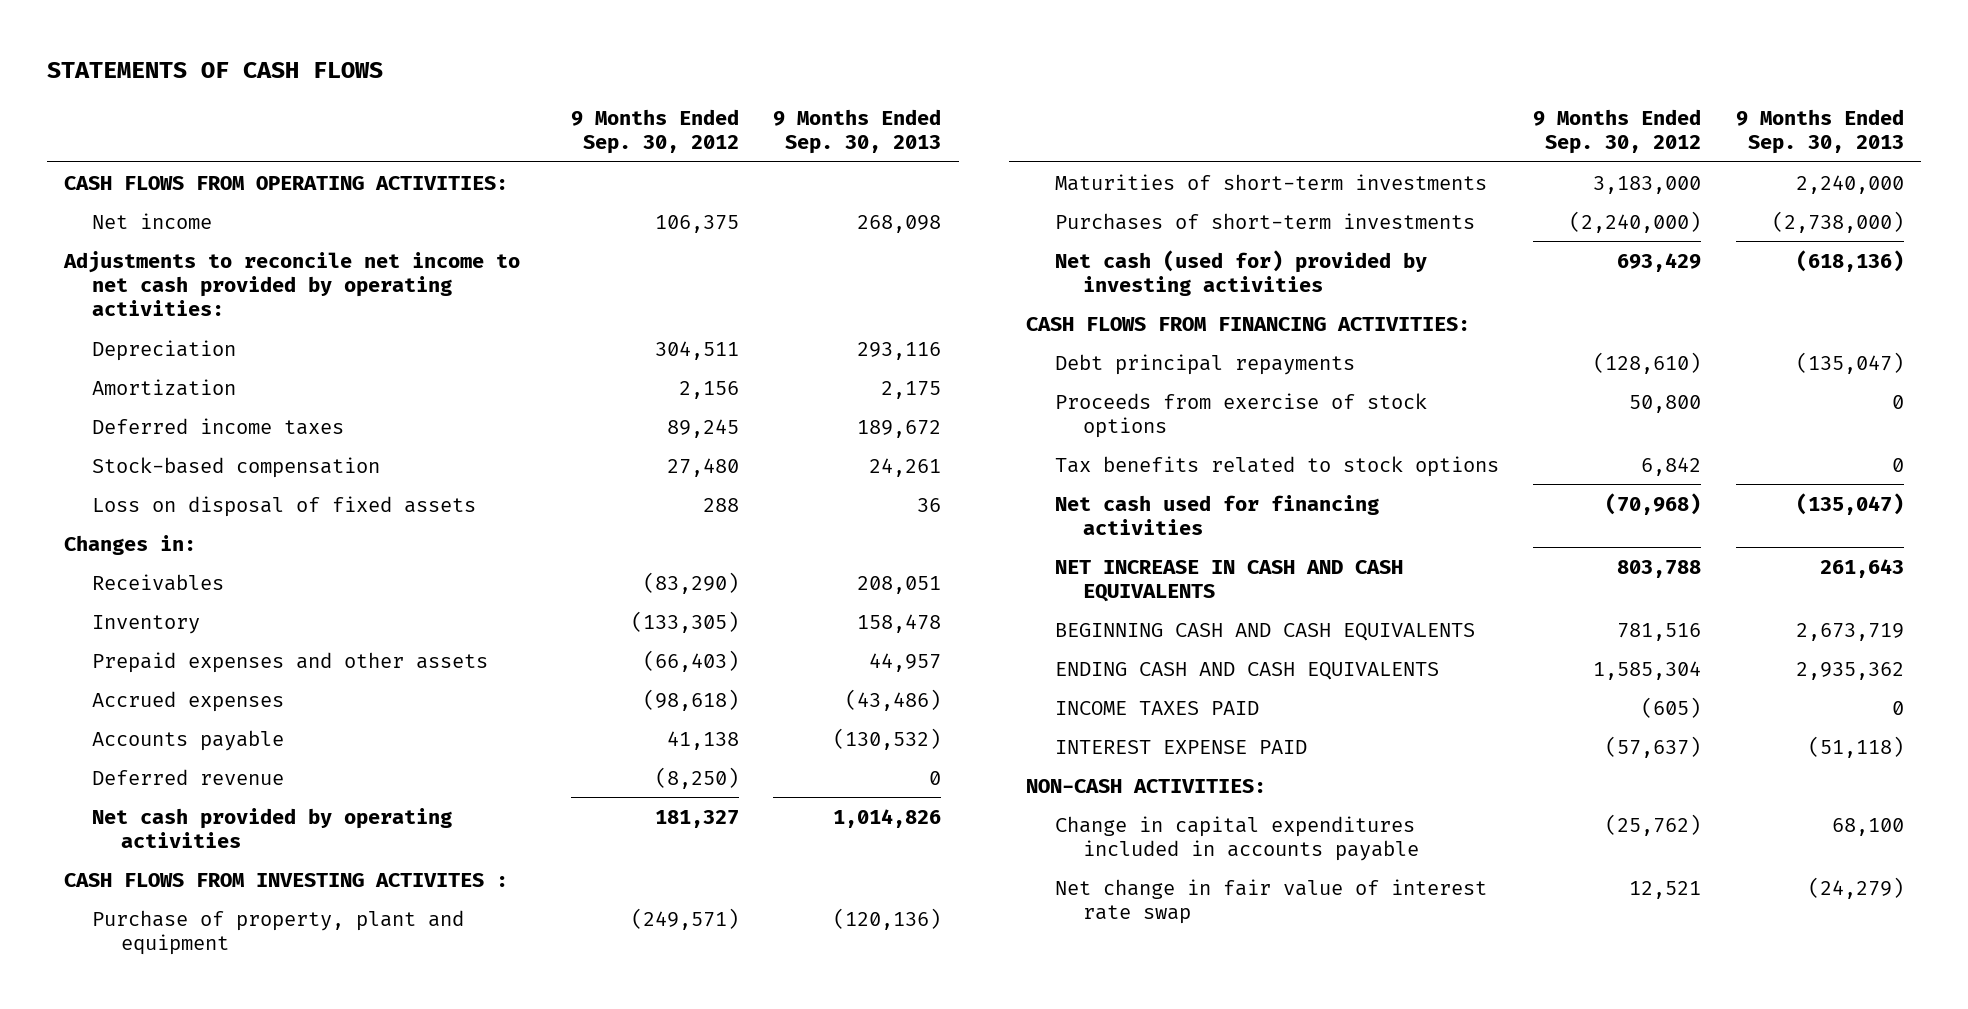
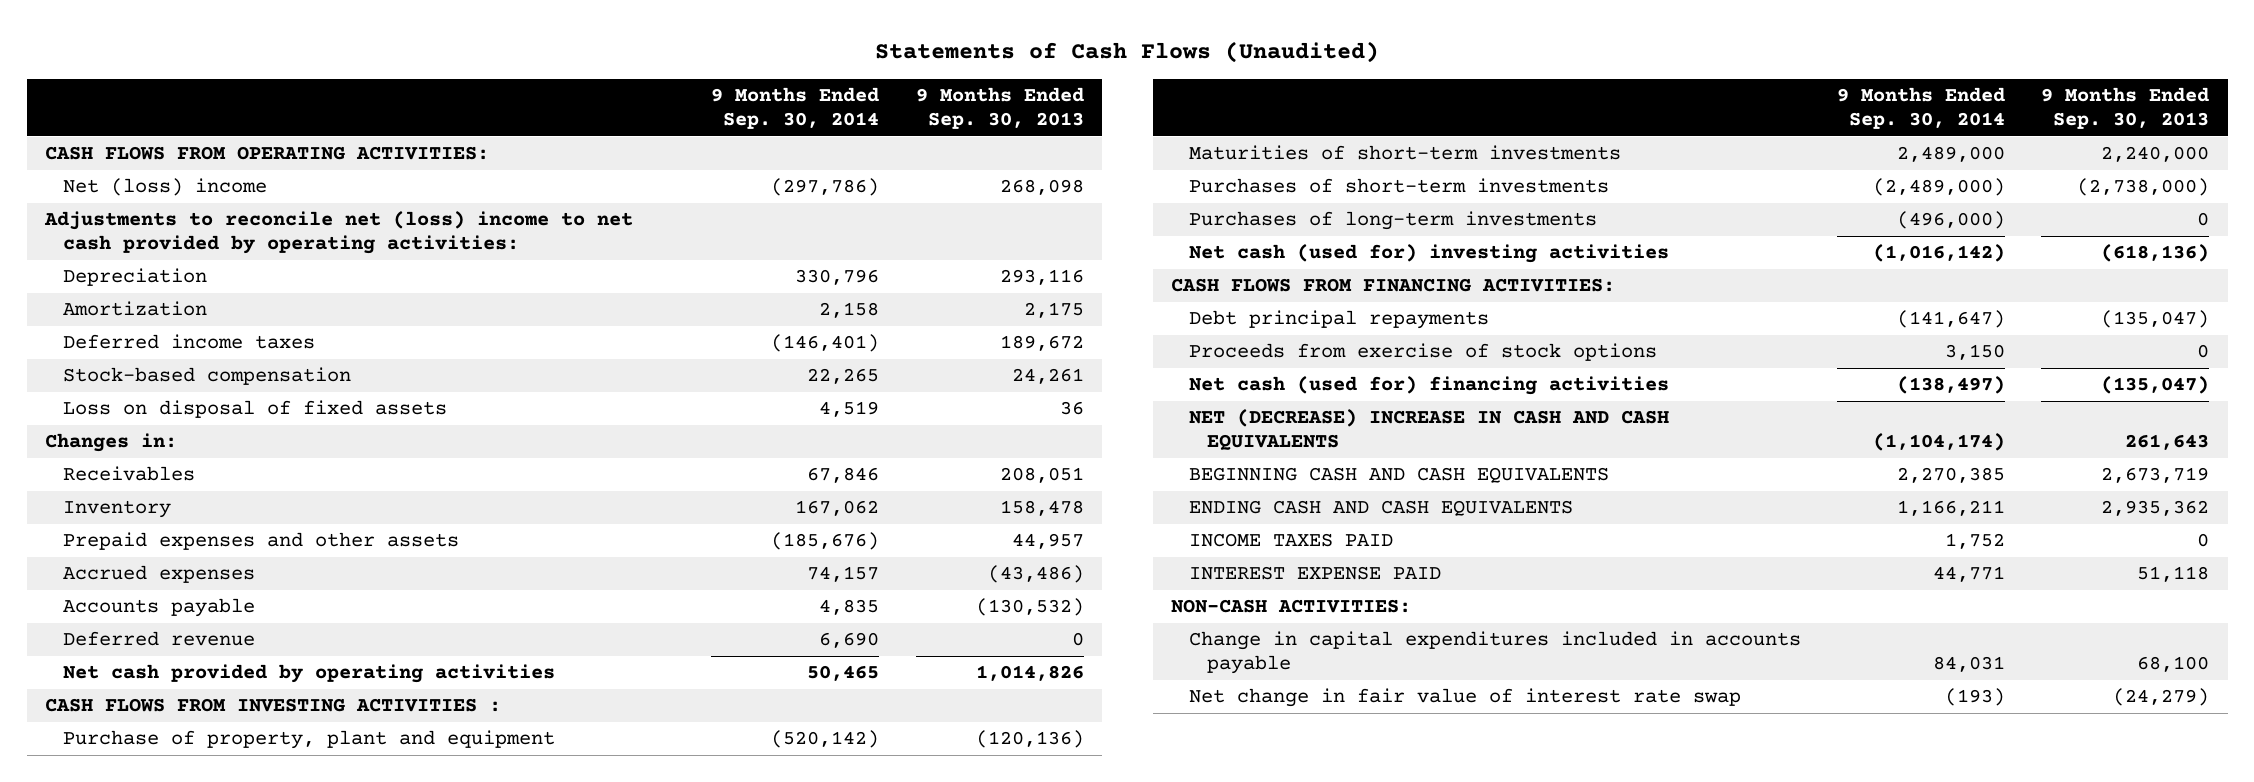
[46,62,383,79] STATEMENTS OF CASH FLOWS -> [875,41,1380,64] Statements of Cash Flows (Unaudited)
[570,109,739,155] 9 Months Ended Sep. 30, 2012 -> none
none -> [711,86,880,130] 9 Months Ended Sep. 30, 2014
[92,212,213,229] Net income -> [63,178,268,197] Net (loss) income
[63,250,521,317] Adjustments to reconcile net income to net cash provided by operating activities: -> [43,211,633,255] Adjustments to reconcile net (loss) income to net cash provided by operating activities:
[64,872,509,887] CASH FLOWS FROM INVESTING ACTIVITES : -> [44,698,501,713] CASH FLOWS FROM INVESTING ACTIVITIES :
none -> [1188,211,1597,231] Purchases of long-term investments
[1054,249,1427,296] Net cash (used for) provided by investing activities -> [1188,244,1669,264] Net cash (used for) investing activities
[1054,455,1499,477] Tax benefits related to stock options -> none
[1054,494,1379,535] Net cash used for financing activities -> [1188,376,1669,396] Net cash (used for) financing activities
[1054,559,1403,602] NET INCREASE IN CASH AND CASH EQUIVALENTS -> [1188,409,1669,451] NET (DECREASE) INCREASE IN CASH AND CASH EQUIVALENTS
[1807,735,1904,758] (51,118) -> [2137,566,2210,583] 51,118

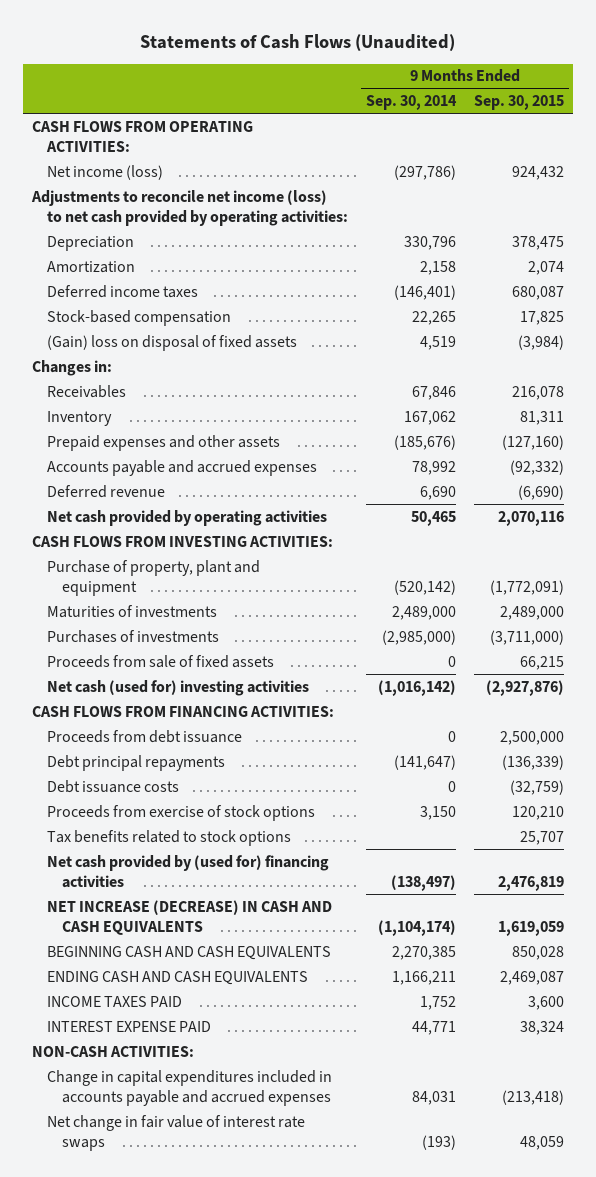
[915,86,1084,130] 9 Months Ended Sep. 30, 2013 -> none
none -> [474,95,565,111] Sep. 30, 2015
[63,178,268,197] Net (loss) income -> [46,164,163,180] Net income (loss)
[43,211,633,255] Adjustments to reconcile net (loss) income to net cash provided by operating activities: -> [30,189,348,226] Adjustments to reconcile net income (loss) to net cash provided by operating activities:
[63,400,448,419] Loss on disposal of fixed assets -> [46,334,297,351] (Gain) loss on disposal of fixed assets
[63,565,256,584] Accrued expenses -> none
[63,598,256,618] Accounts payable -> none
none -> [46,459,317,476] Accounts payable and accrued expenses
[44,698,501,713] CASH FLOWS FROM INVESTING ACTIVITIES : -> [31,535,333,547] CASH FLOWS FROM INVESTING ACTIVITIES:
[1188,211,1597,231] Purchases of long-term investments -> none
[1188,145,1621,161] Maturities of short-term investments -> [46,604,217,618] Maturities of investments
[1188,178,1609,194] Purchases of short-term investments -> [46,629,219,643] Purchases of investments
[1873,178,2006,197] (2,489,000) -> [382,629,457,645] (2,985,000)
none -> [46,654,274,668] Proceeds from sale of fixed assets
none -> [46,729,242,743] Proceeds from debt issuance
none -> [46,779,179,793] Debt issuance costs
none -> [46,829,291,846] Tax benefits related to stock options
[1188,376,1669,396] Net cash (used for) financing activities -> [46,854,329,888] Net cash provided by (used for) financing activities
[1188,409,1669,451] NET (DECREASE) INCREASE IN CASH AND CASH EQUIVALENTS -> [46,899,332,935] NET INCREASE (DECREASE) IN CASH AND CASH EQUIVALENTS
[1188,631,1801,675] Change in capital expenditures included in accounts payable -> [46,1069,332,1106] Change in capital expenditures included in accounts payable and accrued expenses
[1188,688,1741,708] Net change in fair value of interest rate swap -> [46,1114,305,1151] Net change in fair value of interest rate swaps

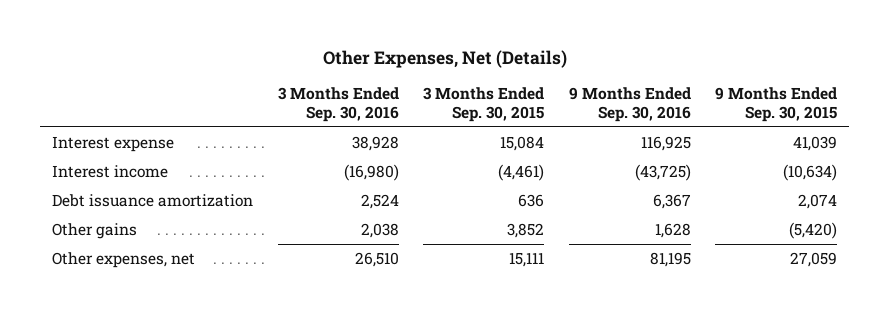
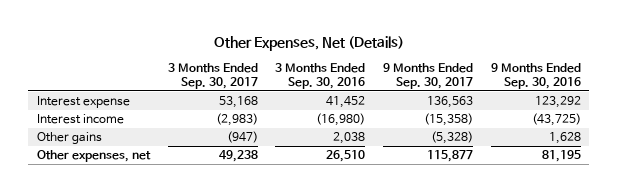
[423,87,545,122] 3 Months Ended Sep. 30, 2015 -> none
[714,87,837,122] 9 Months Ended Sep. 30, 2015 -> none
none -> [167,63,258,90] 3 Months Ended Sep. 30, 2017
none -> [382,63,473,90] 9 Months Ended Sep. 30, 2017
[351,135,399,151] 38,928 -> [326,96,366,109] 41,452
[640,135,691,151] 116,925 -> [534,96,581,109] 123,292
[52,193,254,207] Debt issuance amortization -> none

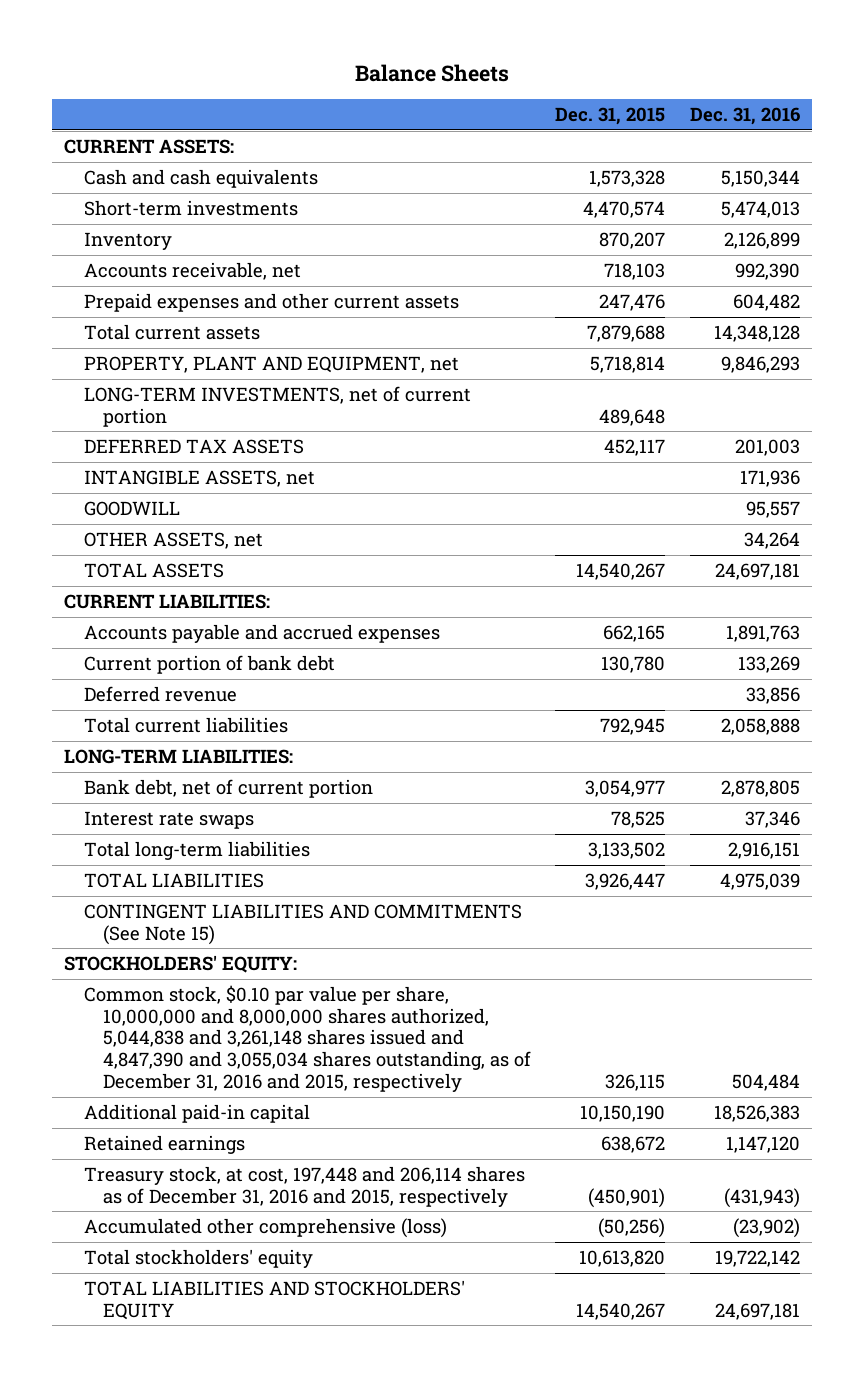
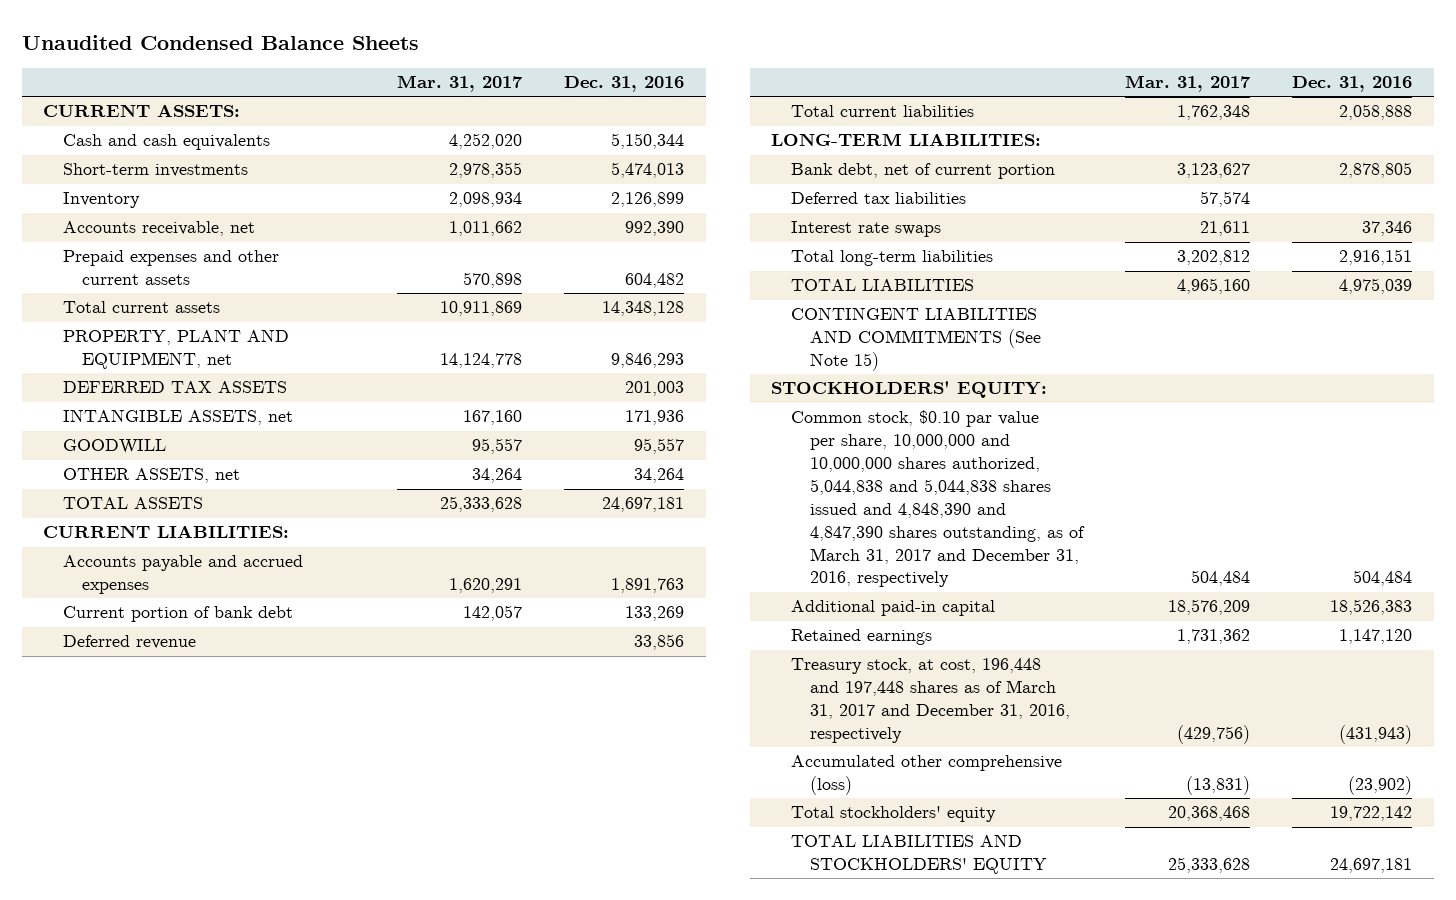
[354,63,509,82] Balance Sheets -> [22,34,420,50] Unaudited Condensed Balance Sheets
[555,107,666,126] Dec. 31, 2015 -> none
none -> [397,75,524,93] Mar. 31, 2017
[83,385,471,427] LONG-TERM INVESTMENTS, net of current portion -> none
none -> [790,192,966,205] Deferred tax liabilities
[83,984,532,1093] Common stock, $0.10 par value per share, 10,000,000 and 8,000,000 shares authorized, 5,044,838 and 3,261,148 shares issued and 4,847,390 and 3,055,034 shares outstanding, as of December 31, 2016 and 2015, respectively -> [790,410,1086,588] Common stock, $0.10 par value per share, 10,000,000 and 10,000,000 shares authorized, 5,044,838 and 5,044,838 shares issued and 4,848,390 and 4,847,390 shares outstanding, as of March 31, 2017 and December 31, 2016, respectively
[83,1165,525,1207] Treasury stock, at cost, 197,448 and 206,114 shares as of December 31, 2016 and 2015, respectively -> [790,658,1071,744] Treasury stock, at cost, 196,448 and 197,448 shares as of March 31, 2017 and December 31, 2016, respectively

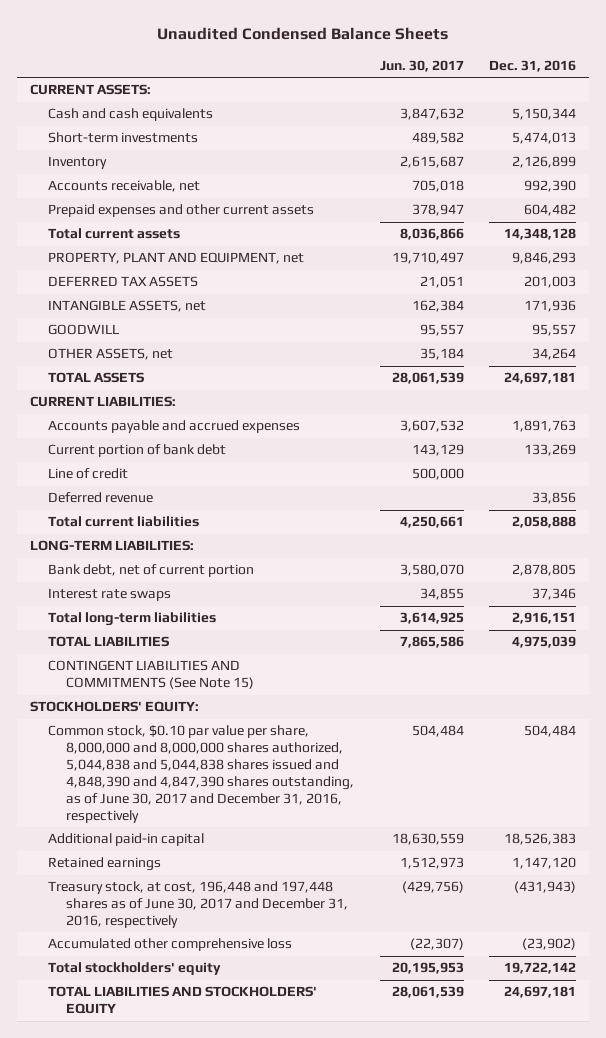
[397,75,524,93] Mar. 31, 2017 -> none
none -> [379,59,464,72] Jun. 30, 2017
none -> [48,468,129,480] Line of credit
[790,192,966,205] Deferred tax liabilities -> none
[790,410,1086,588] Common stock, $0.10 par value per share, 10,000,000 and 10,000,000 shares authorized, 5,044,838 and 5,044,838 shares issued and 4,848,390 and 4,847,390 shares outstanding, as of March 31, 2017 and December 31, 2016, respectively -> [48,725,355,823] Common stock, $0.10 par value per share, 8,000,000 and 8,000,000 shares authorized, 5,044,838 and 5,044,838 shares issued and 4,848,390 and 4,847,390 shares outstanding, as of June 30, 2017 and December 31, 2016, respectively
[790,658,1071,744] Treasury stock, at cost, 196,448 and 197,448 shares as of March 31, 2017 and December 31, 2016, respectively -> [48,881,349,929] Treasury stock, at cost, 196,448 and 197,448 shares as of June 30, 2017 and December 31, 2016, respectively
[790,755,1062,796] Accumulated other comprehensive (loss) -> [48,938,293,952] Accumulated other comprehensive loss

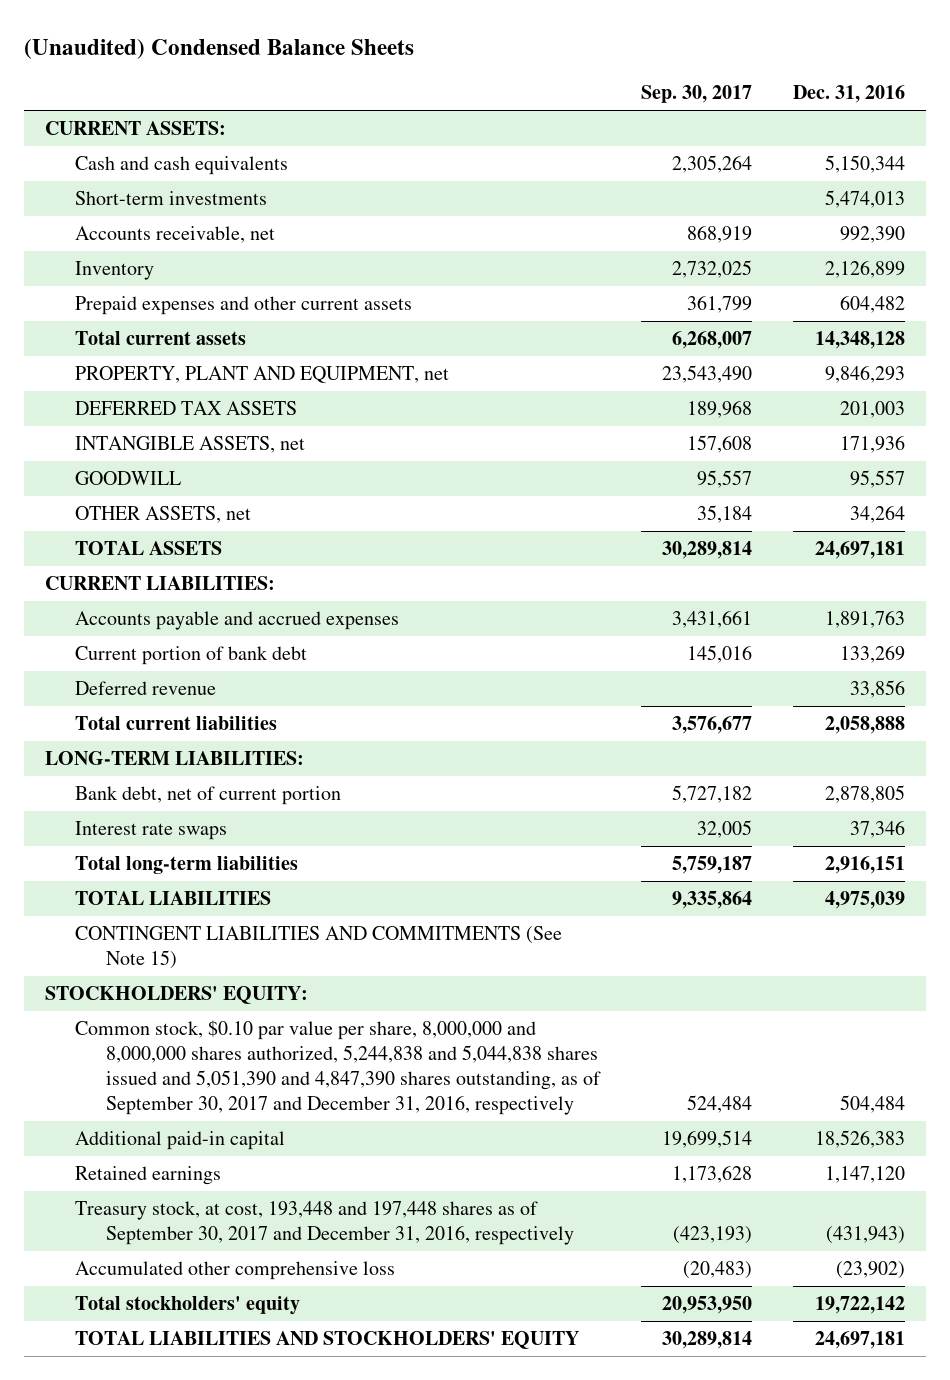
[157,27,449,41] Unaudited Condensed Balance Sheets -> [24,38,415,59] (Unaudited) Condensed Balance Sheets
[379,59,464,72] Jun. 30, 2017 -> none
none -> [640,85,752,104] Sep. 30, 2017
[48,156,108,170] Inventory -> [75,261,155,281] Inventory
[48,468,129,480] Line of credit -> none
[48,725,355,823] Common stock, $0.10 par value per share, 8,000,000 and 8,000,000 shares authorized, 5,044,838 and 5,044,838 shares issued and 4,848,390 and 4,847,390 shares outstanding, as of June 30, 2017 and December 31, 2016, respectively -> [75,1020,601,1116] Common stock, $0.10 par value per share, 8,000,000 and 8,000,000 shares authorized, 5,244,838 and 5,044,838 shares issued and 5,051,390 and 4,847,390 shares outstanding, as of September 30, 2017 and December 31, 2016, respectively
[48,881,349,929] Treasury stock, at cost, 196,448 and 197,448 shares as of June 30, 2017 and December 31, 2016, respectively -> [75,1201,574,1246] Treasury stock, at cost, 193,448 and 197,448 shares as of September 30, 2017 and December 31, 2016, respectively

